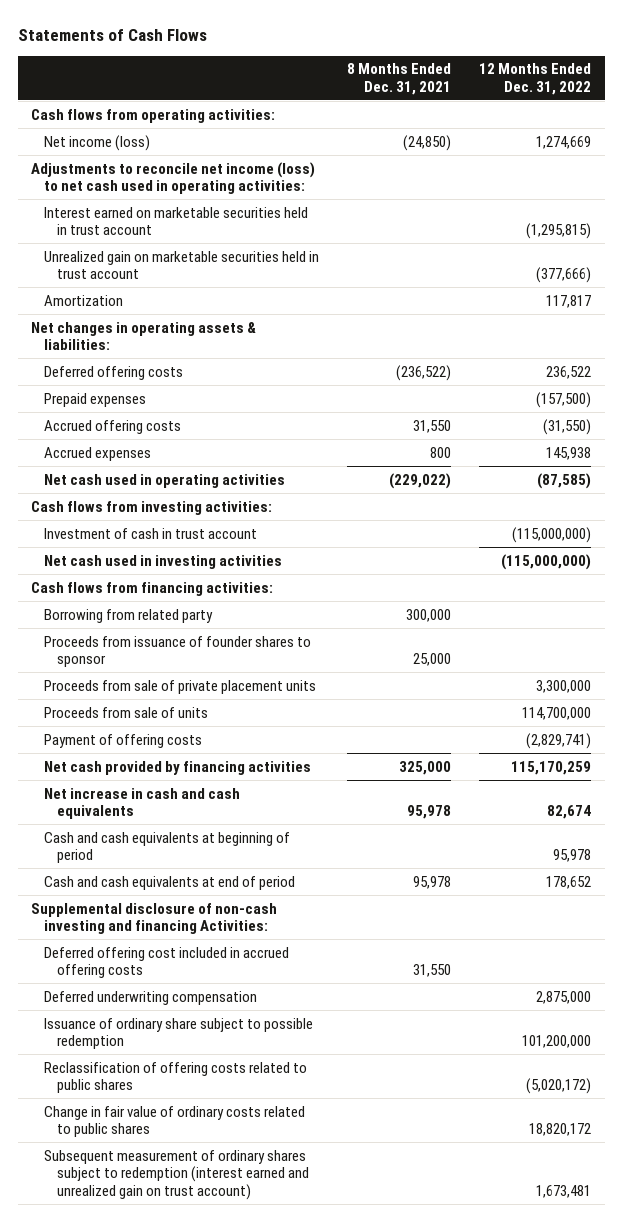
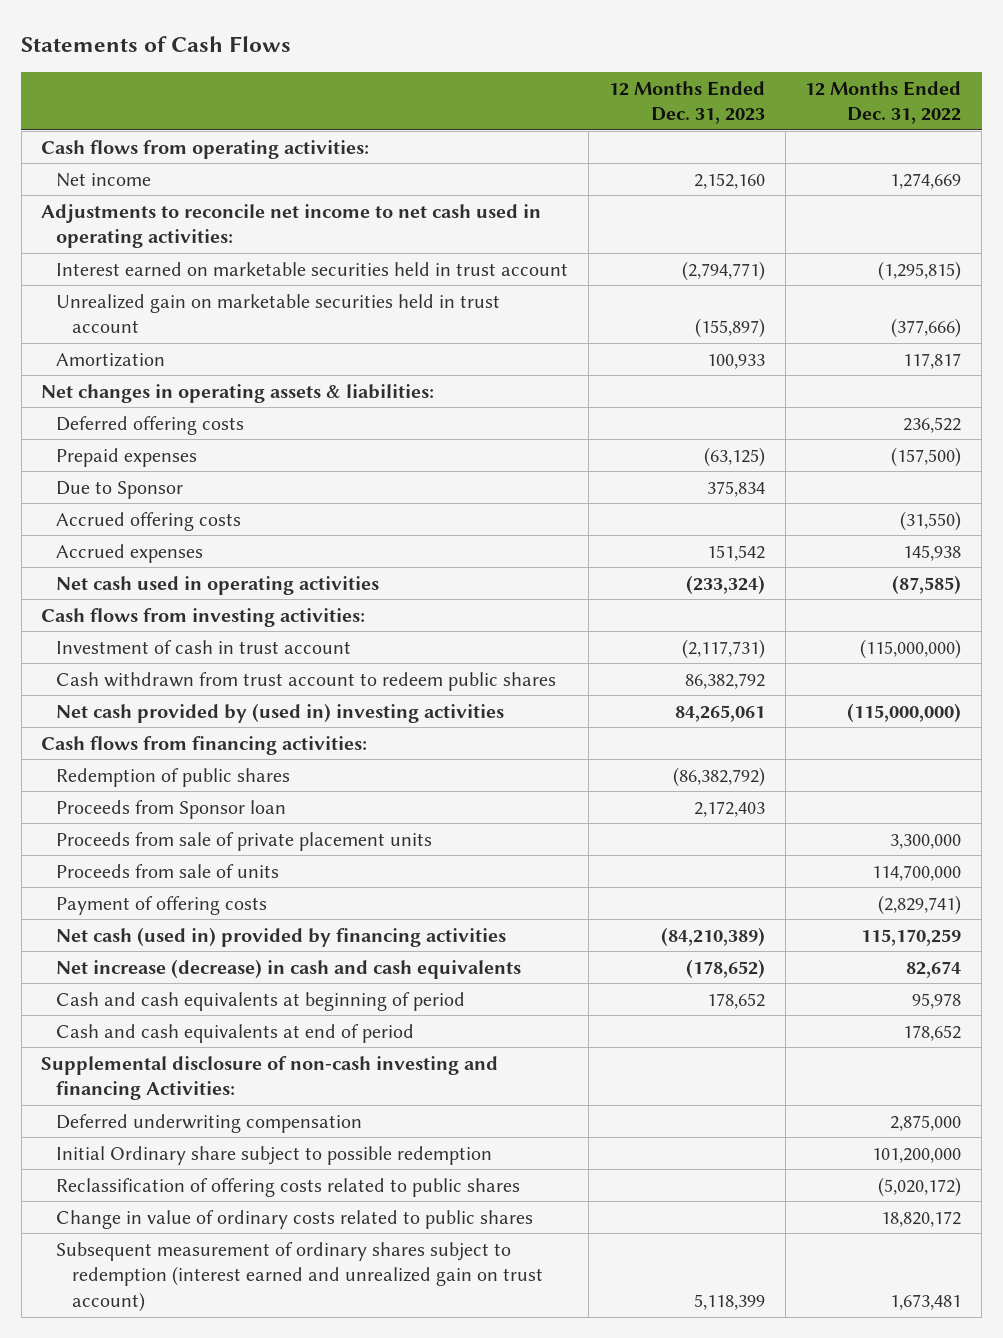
[346,63,451,95] 8 Months Ended Dec. 31, 2021 -> none
none -> [608,80,765,125] 12 Months Ended Dec. 31, 2023
[44,134,151,151] Net income (loss) -> [56,172,152,187] Net income
[31,161,316,195] Adjustments to reconcile net income (loss) to net cash used in operating activities: -> [41,203,542,249] Adjustments to reconcile net income to net cash used in operating activities:
none -> [56,480,184,499] Due to Sponsor
none -> [56,671,557,691] Cash withdrawn from trust account to redeem public shares
[44,554,283,569] Net cash used in investing activities -> [56,702,505,723] Net cash provided by (used in) investing activities
[44,635,312,668] Proceeds from issuance of founder shares to sponsor -> none
none -> [56,767,291,787] Redemption of public shares
[44,608,214,623] Borrowing from related party -> [56,799,287,819] Proceeds from Sponsor loan
[44,760,312,775] Net cash provided by financing activities -> [56,926,507,947] Net cash (used in) provided by financing activities
[44,787,241,820] Net increase in cash and cash equivalents -> [56,958,522,979] Net increase (decrease) in cash and cash equivalents
[44,946,290,979] Deferred offering cost included in accrued offering costs -> none
[44,1017,314,1050] Issuance of ordinary share subject to possible redemption -> [56,1145,493,1165] Initial Ordinary share subject to possible redemption
[44,1105,306,1138] Change in fair value of ordinary costs related to public shares -> [56,1209,534,1229] Change in value of ordinary costs related to public shares

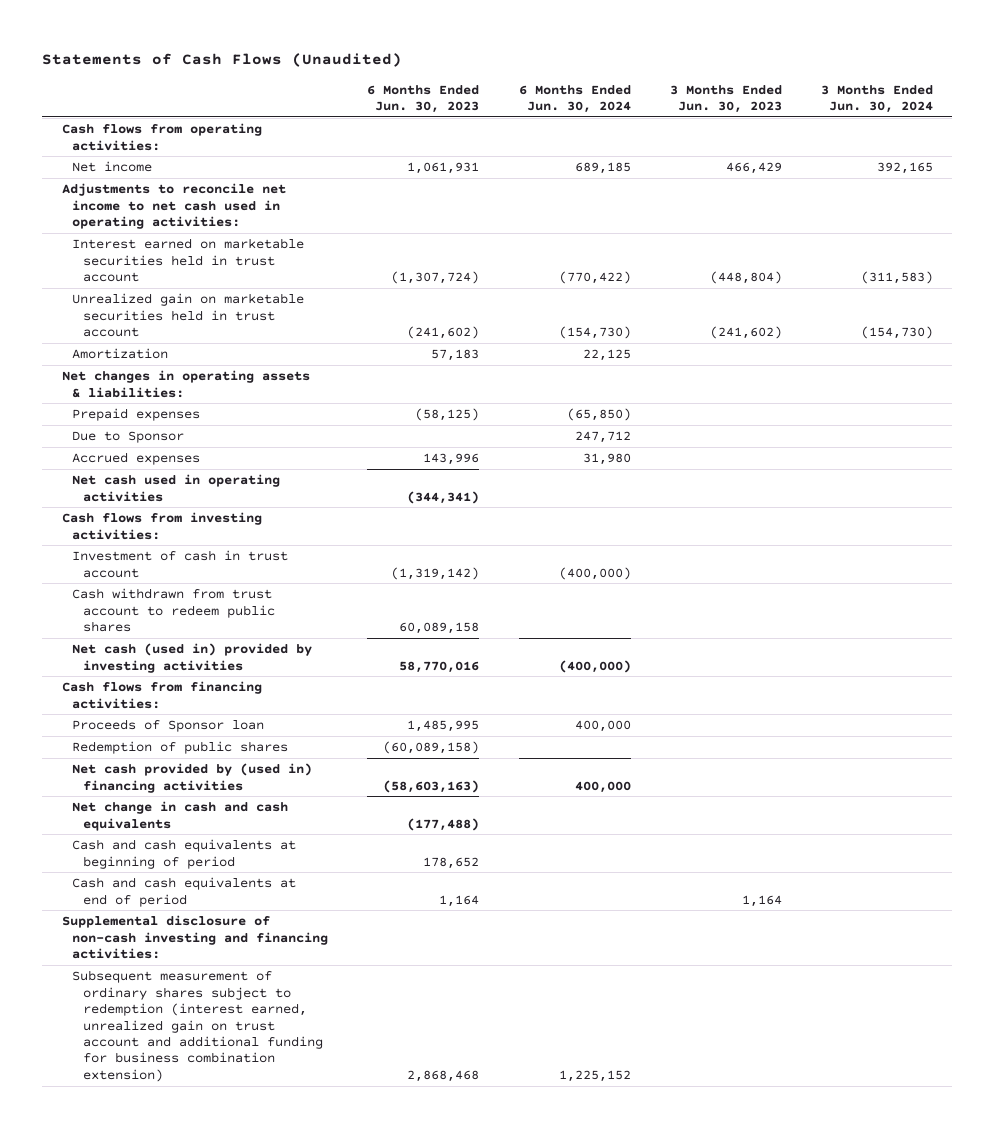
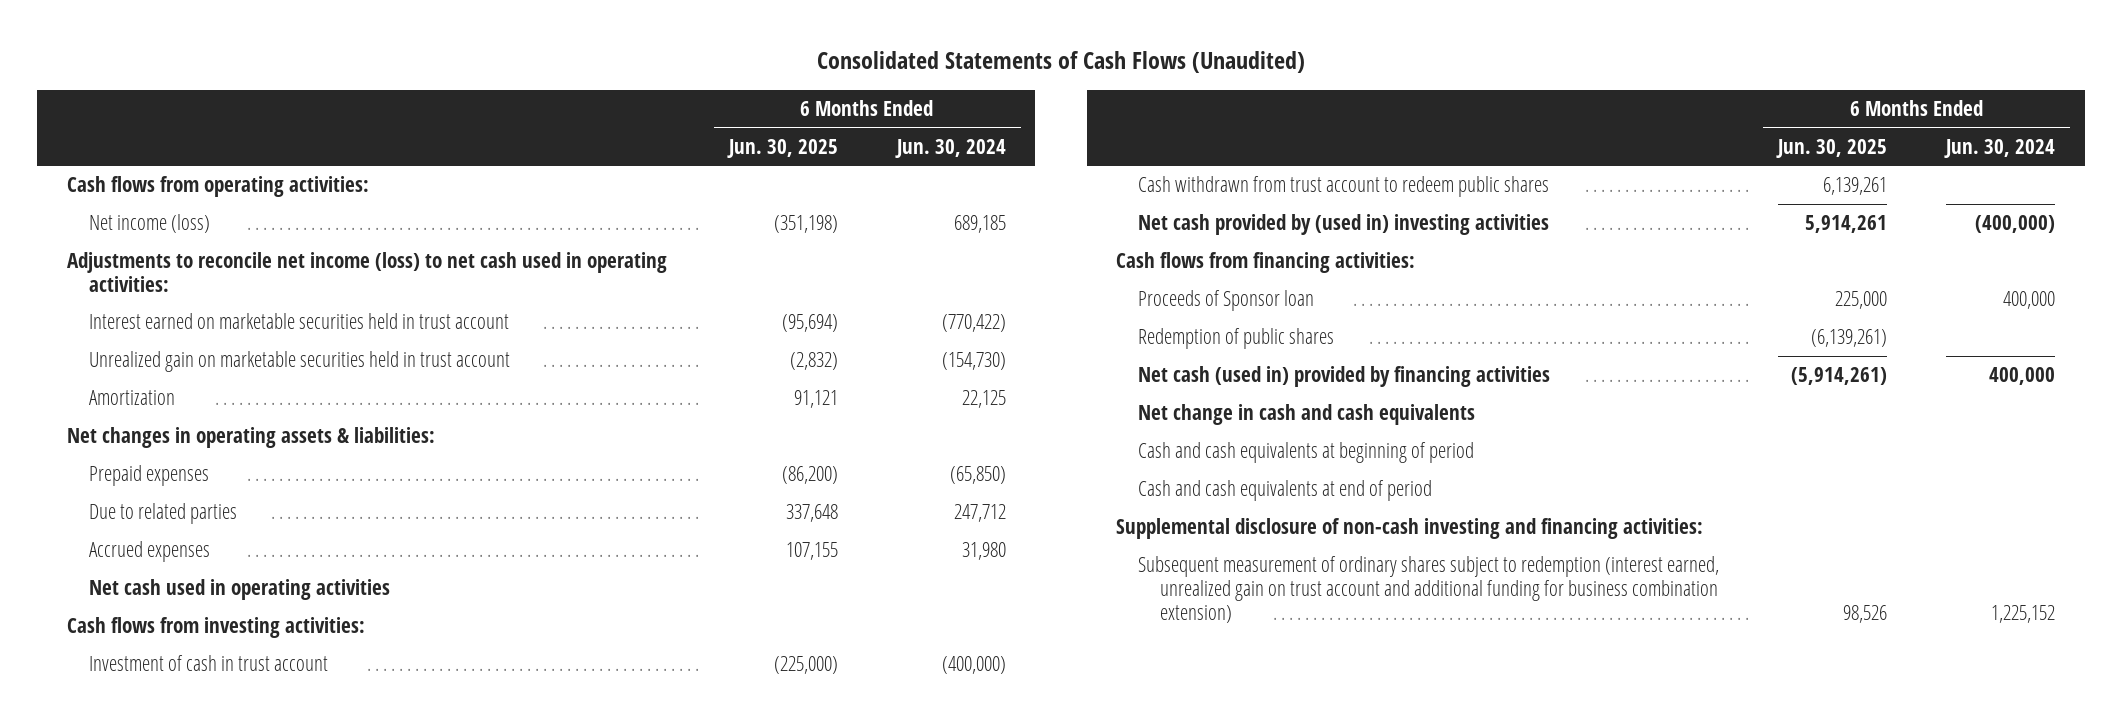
[42,53,403,68] Statements of Cash Flows (Unaudited) -> [817,51,1306,74] Consolidated Statements of Cash Flows (Unaudited)
[367,84,480,114] 6 Months Ended Jun. 30, 2023 -> none
[669,84,782,114] 3 Months Ended Jun. 30, 2023 -> none
[820,84,933,114] 3 Months Ended Jun. 30, 2024 -> none
none -> [726,138,838,158] Jun. 30, 2025
[72,161,153,173] Net income -> [88,214,210,234] Net income (loss)
[61,183,286,230] Adjustments to reconcile net income to net cash used in operating activities: -> [66,252,667,292] Adjustments to reconcile net income (loss) to net cash used in operating activities:
[72,431,185,444] Due to Sponsor -> [88,503,237,525] Due to related parties
[72,643,313,673] Net cash (used in) provided by investing activities -> [1138,214,1550,236] Net cash provided by (used in) investing activities
[72,763,313,793] Net cash provided by (used in) financing activities -> [1138,366,1551,388] Net cash (used in) provided by financing activities

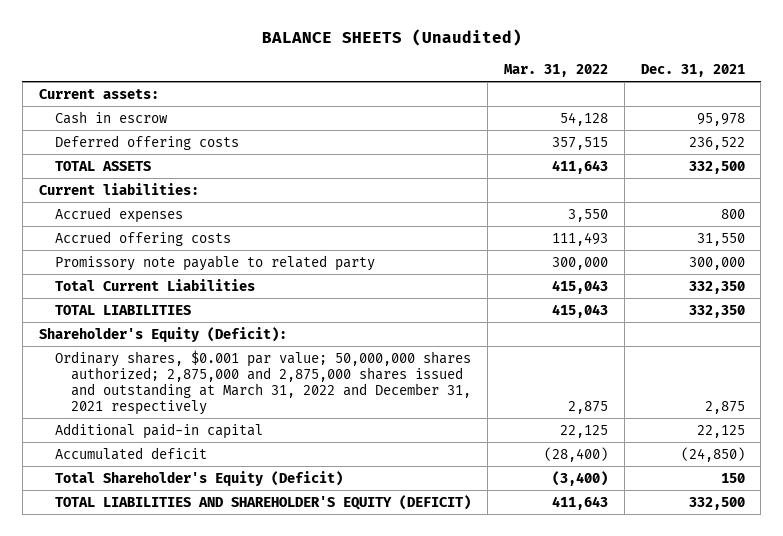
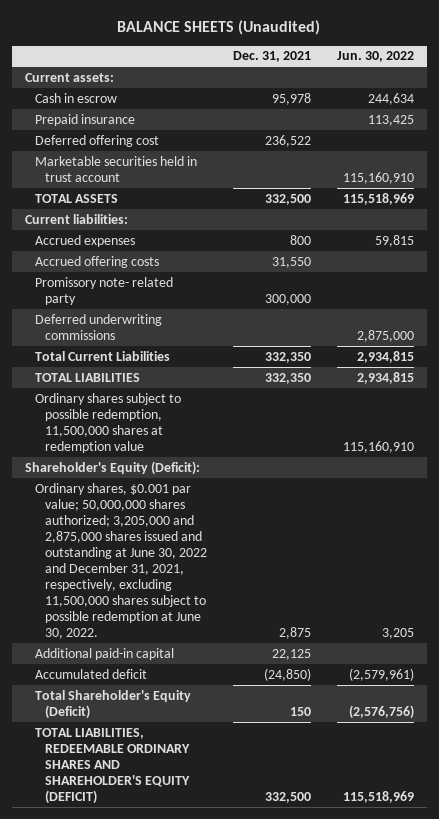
[503,63,608,77] Mar. 31, 2022 -> none
none -> [336,51,414,63] Jun. 30, 2022
none -> [34,113,135,126] Prepaid insurance
[55,134,240,150] Deferred offering costs -> [34,134,159,147] Deferred offering cost
none -> [34,155,197,182] Marketable securities held in trust account
[55,254,376,271] Promissory note payable to related party -> [34,276,173,305] Promissory note- related party
none -> [34,313,162,340] Deferred underwriting commissions
none -> [34,392,181,453] Ordinary shares subject to possible redemption, 11,500,000 shares at redemption value
[55,349,472,416] Ordinary shares, $0.001 par value; 50,000,000 shares authorized; 2,875,000 and 2,875,000 shares issued and outstanding at March 31, 2022 and December 31, 2021 respectively -> [34,482,208,640] Ordinary shares, $0.001 par value; 50,000,000 shares authorized; 3,205,000 and 2,875,000 shares issued and outstanding at June 30, 2022 and December 31, 2021, respectively, excluding 11,500,000 shares subject to possible redemption at June 30, 2022.
[55,494,472,510] TOTAL LIABILITIES AND SHAREHOLDER'S EQUITY (DEFICIT) -> [34,727,191,804] TOTAL LIABILITIES, REDEEMABLE ORDINARY SHARES AND SHAREHOLDER'S EQUITY (DEFICIT)

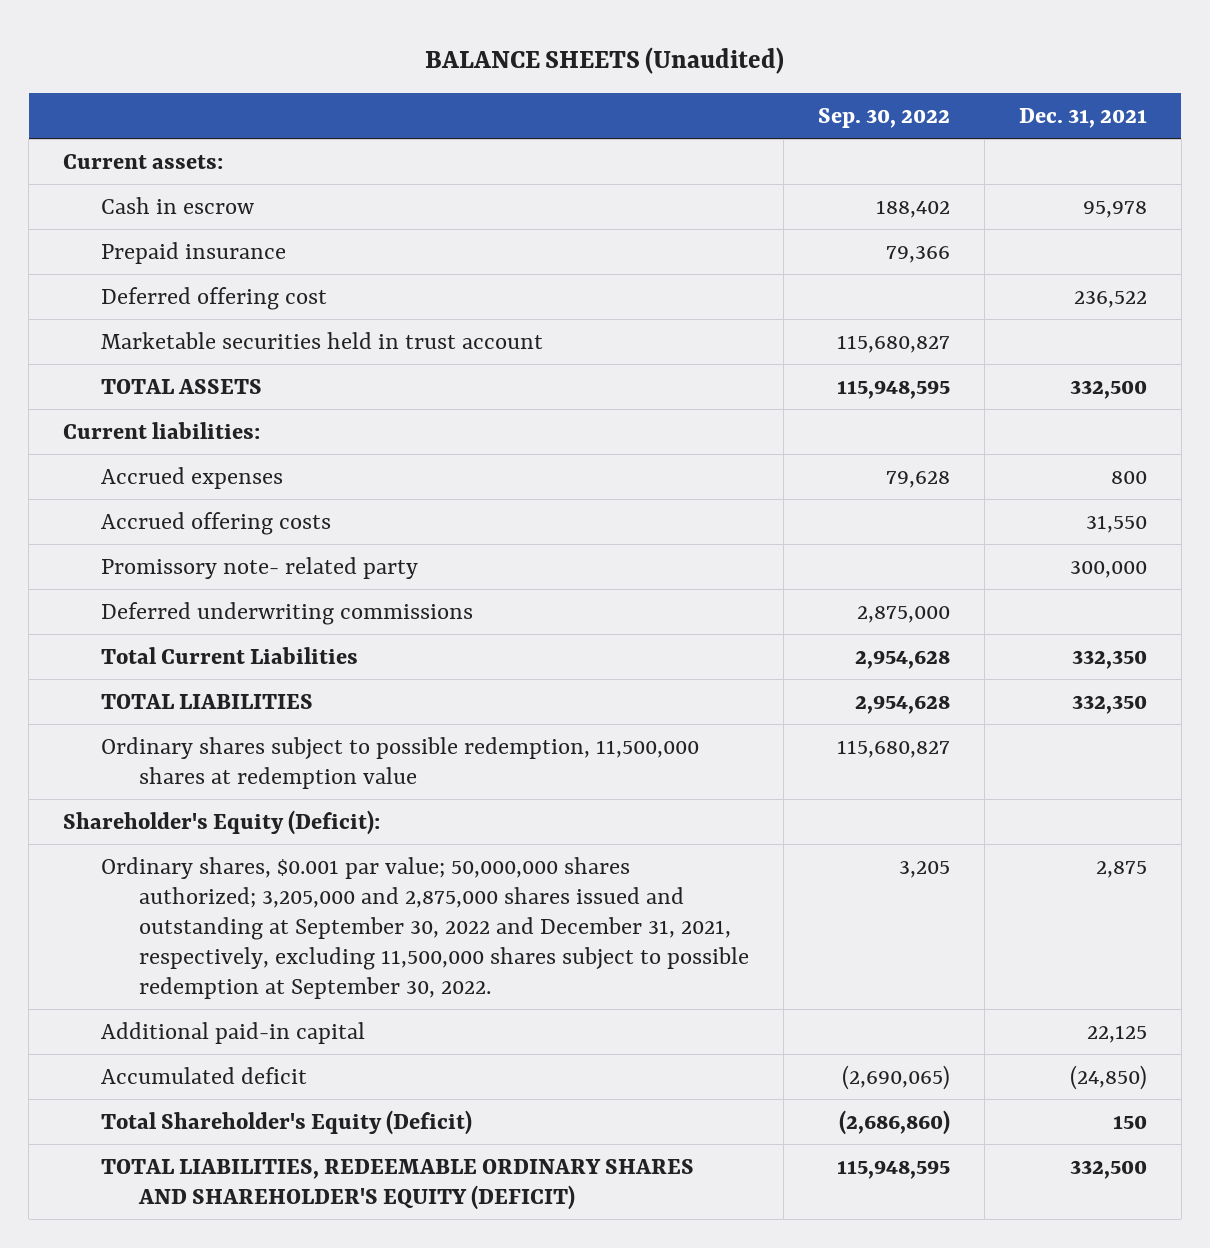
[336,51,414,63] Jun. 30, 2022 -> none
none -> [818,108,951,129] Sep. 30, 2022
[34,482,208,640] Ordinary shares, $0.001 par value; 50,000,000 shares authorized; 3,205,000 and 2,875,000 shares issued and outstanding at June 30, 2022 and December 31, 2021, respectively, excluding 11,500,000 shares subject to possible redemption at June 30, 2022. -> [101,856,750,999] Ordinary shares, $0.001 par value; 50,000,000 shares authorized; 3,205,000 and 2,875,000 shares issued and outstanding at September 30, 2022 and December 31, 2021, respectively, excluding 11,500,000 shares subject to possible redemption at September 30, 2022.

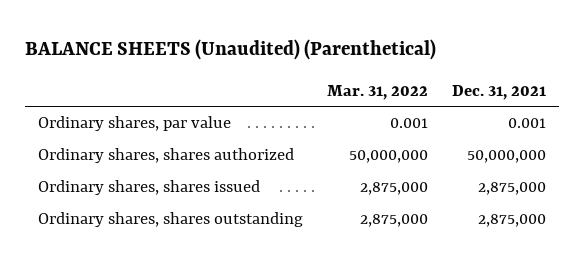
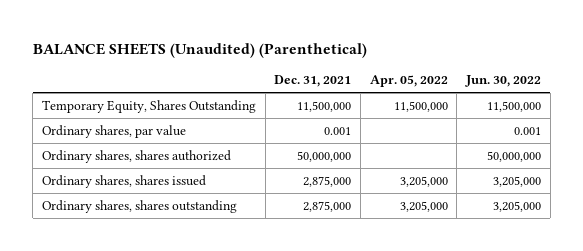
[326,84,428,100] Mar. 31, 2022 -> none
none -> [369,74,448,87] Apr. 05, 2022
none -> [464,74,541,87] Jun. 30, 2022
none -> [41,100,256,114] Temporary Equity, Shares Outstanding

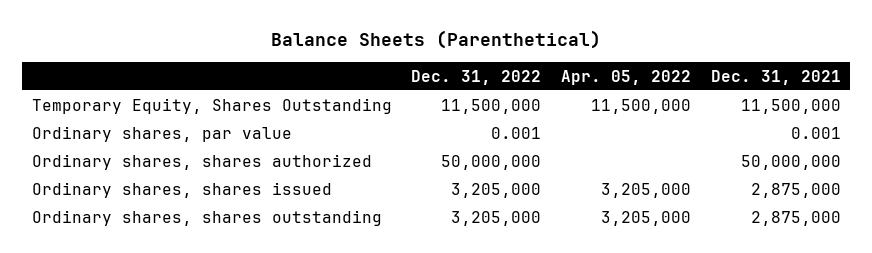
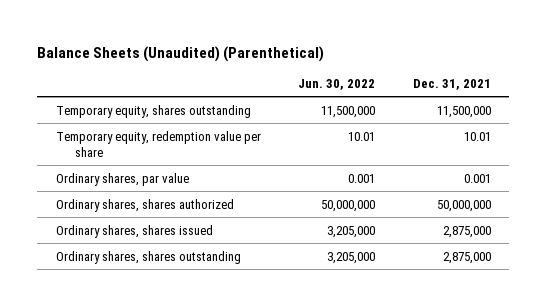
[271,30,602,50] Balance Sheets (Parenthetical) -> [37,45,325,62] Balance Sheets (Unaudited) (Parenthetical)
[411,69,542,85] Dec. 31, 2022 -> none
[560,69,691,85] Apr. 05, 2022 -> none
none -> [298,79,376,91] Jun. 30, 2022
[31,97,392,114] Temporary Equity, Shares Outstanding -> [56,104,252,118] Temporary equity, shares outstanding
none -> [56,130,262,157] Temporary equity, redemption value per share

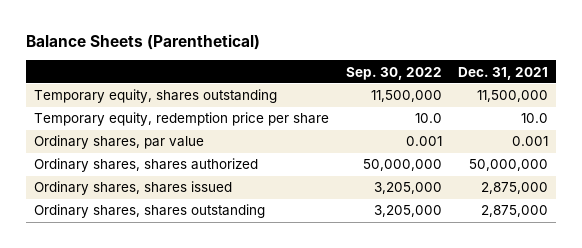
[37,45,325,62] Balance Sheets (Unaudited) (Parenthetical) -> [26,33,261,50] Balance Sheets (Parenthetical)
[298,79,376,91] Jun. 30, 2022 -> none
none -> [345,66,442,80] Sep. 30, 2022
[56,130,262,157] Temporary equity, redemption value per share -> [34,112,330,127] Temporary equity, redemption price per share
[463,131,491,141] 10.01 -> [521,113,549,124] 10.0

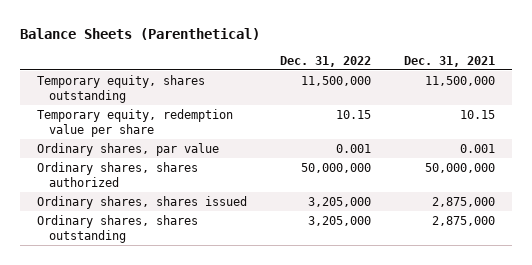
[345,66,442,80] Sep. 30, 2022 -> none
none -> [279,55,371,67] Dec. 31, 2022
[34,112,330,127] Temporary equity, redemption price per share -> [36,108,233,138] Temporary equity, redemption value per share
[521,113,549,124] 10.0 -> [460,109,496,119] 10.15

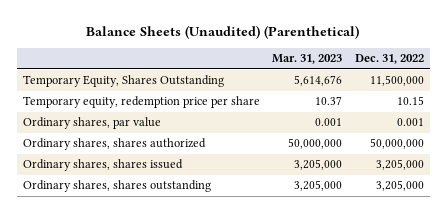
[19,27,260,40] Balance Sheets (Parenthetical) -> [86,24,360,39] Balance Sheets (Unaudited) (Parenthetical)
[404,55,496,67] Dec. 31, 2021 -> none
none -> [272,54,343,65] Mar. 31, 2023
[36,74,205,104] Temporary equity, shares outstanding -> [22,75,224,88] Temporary Equity, Shares Outstanding
[36,108,233,138] Temporary equity, redemption value per share -> [22,96,260,109] Temporary equity, redemption price per share

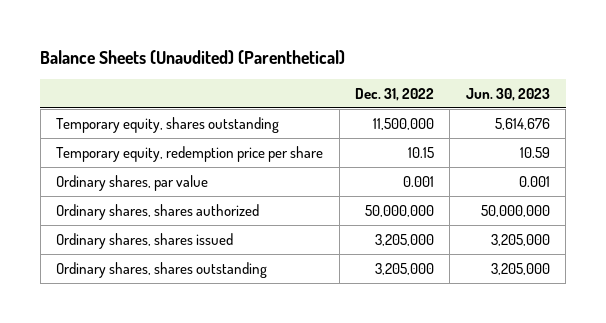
[272,54,343,65] Mar. 31, 2023 -> none
none -> [465,88,550,102] Jun. 30, 2023
[22,75,224,88] Temporary Equity, Shares Outstanding -> [56,116,280,133] Temporary equity, shares outstanding

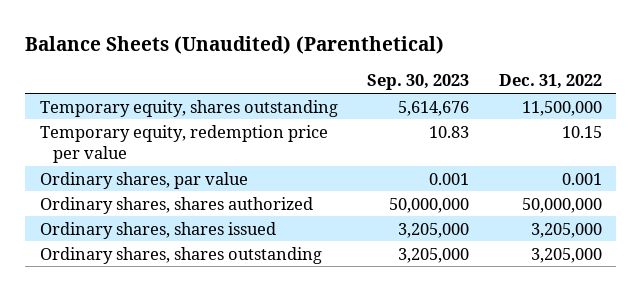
[465,88,550,102] Jun. 30, 2023 -> none
none -> [367,74,470,91] Sep. 30, 2023
[56,145,324,162] Temporary equity, redemption price per share -> [40,124,329,164] Temporary equity, redemption price per value

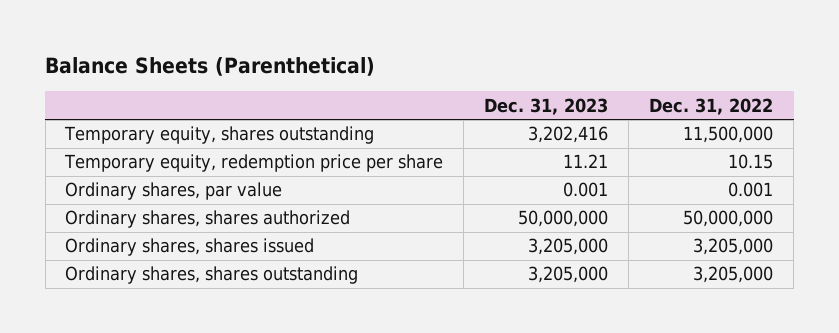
[25,36,445,55] Balance Sheets (Unaudited) (Parenthetical) -> [45,57,376,77] Balance Sheets (Parenthetical)
[367,74,470,91] Sep. 30, 2023 -> none
none -> [484,97,609,115] Dec. 31, 2023
[40,124,329,164] Temporary equity, redemption price per value -> [64,154,444,173] Temporary equity, redemption price per share

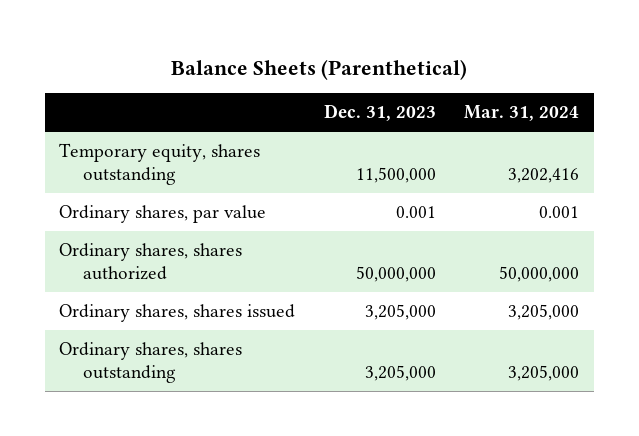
[649,97,774,115] Dec. 31, 2022 -> none
none -> [464,105,580,122] Mar. 31, 2024
[64,154,444,173] Temporary equity, redemption price per share -> none
[528,126,609,144] 3,202,416 -> [355,166,436,183] 11,500,000

